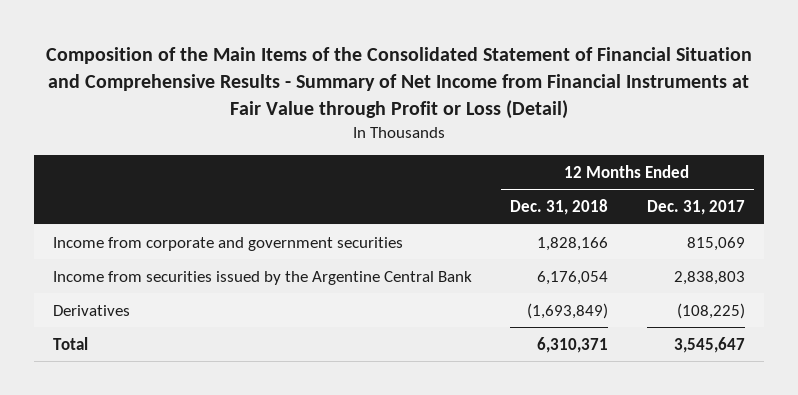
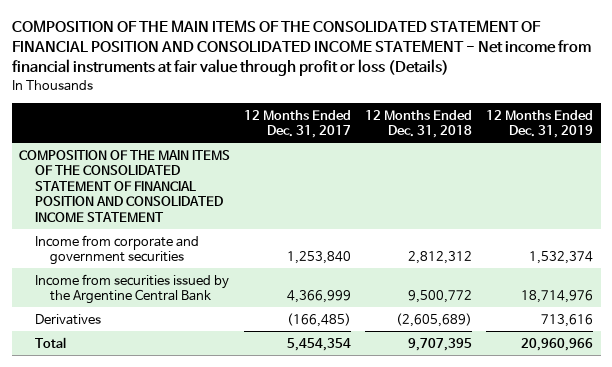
[45,47,752,119] Composition of the Main Items of the Consolidated Statement of Financial Situation and Comprehensive Results - Summary of Net Income from Financial Instruments at Fair Value through Profit or Loss (Detail) -> [11,19,591,77] COMPOSITION OF THE MAIN ITEMS OF THE CONSOLIDATED STATEMENT OF FINANCIAL POSITION AND CONSOLIDATED INCOME STATEMENT - Net income from financial instruments at fair value through profit or loss (Details)
none -> [486,109,594,139] 12 Months Ended Dec. 31, 2019
none -> [18,149,230,223] COMPOSITION OF THE MAIN ITEMS OF THE CONSOLIDATED STATEMENT OF FINANCIAL POSITION AND CONSOLIDATED INCOME STATEMENT
[537,236,609,251] 1,828,166 -> [408,251,473,265] 2,812,312
[686,236,745,251] 815,069 -> [286,251,351,265] 1,253,840
[537,270,609,285] 6,176,054 -> [408,290,473,304] 9,500,772
[673,270,745,285] 2,838,803 -> [286,290,351,304] 4,366,999
[527,302,609,319] (1,693,849) -> [396,312,473,327] (2,605,689)
[676,302,745,319] (108,225) -> [286,312,351,327] (166,485)
[537,336,609,353] 6,310,371 -> [408,337,473,351] 9,707,395
[673,336,745,353] 3,545,647 -> [286,337,351,351] 5,454,354

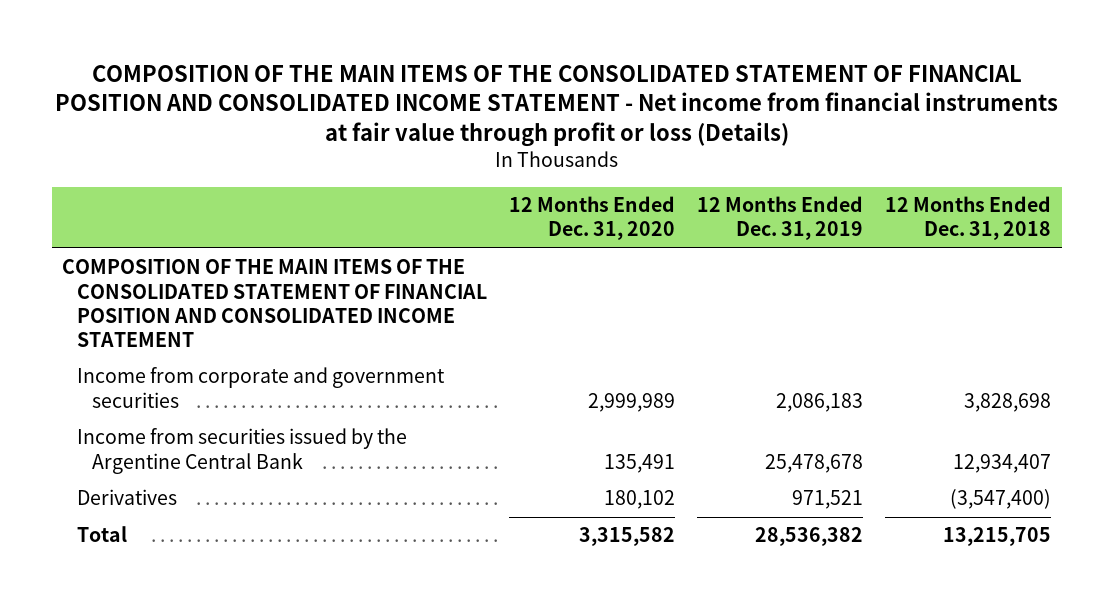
[243,109,351,139] 12 Months Ended Dec. 31, 2017 -> none
none -> [509,196,676,241] 12 Months Ended Dec. 31, 2020
[408,251,473,265] 2,812,312 -> [963,392,1051,412] 3,828,698
[529,251,594,265] 1,532,374 -> [775,392,863,412] 2,086,183
[408,290,473,304] 9,500,772 -> [952,453,1051,473] 12,934,407
[521,290,594,304] 18,714,976 -> [764,453,863,473] 25,478,678
[396,312,473,327] (2,605,689) -> [949,489,1051,510] (3,547,400)
[541,313,594,327] 713,616 -> [791,490,863,510] 971,521
[408,337,473,351] 9,707,395 -> [942,527,1051,547] 13,215,705
[521,337,594,351] 20,960,966 -> [754,527,863,547] 28,536,382

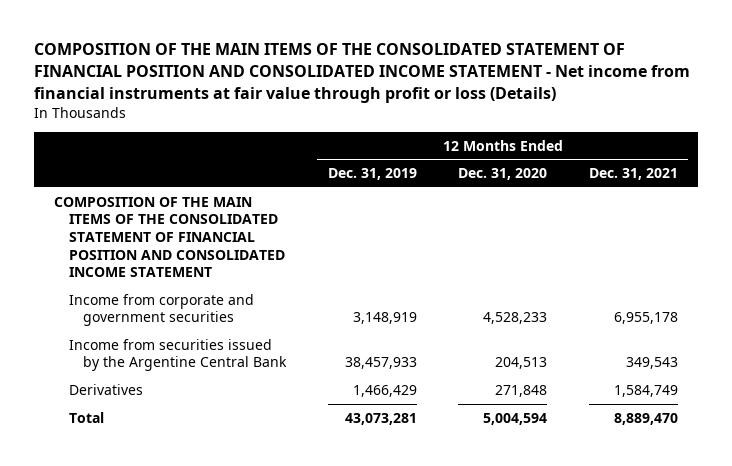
[884,196,1051,241] 12 Months Ended Dec. 31, 2018 -> none
none -> [588,168,678,181] Dec. 31, 2021
[588,392,676,412] 2,999,989 -> [483,312,548,325] 4,528,233
[775,392,863,412] 2,086,183 -> [352,312,417,325] 3,148,919
[604,453,676,473] 135,491 -> [495,357,548,370] 204,513
[764,453,863,473] 25,478,678 -> [344,357,417,370] 38,457,933
[604,490,676,510] 180,102 -> [495,384,548,397] 271,848
[791,490,863,510] 971,521 -> [352,384,417,397] 1,466,429
[579,527,676,547] 3,315,582 -> [483,412,548,425] 5,004,594
[754,527,863,547] 28,536,382 -> [344,412,417,425] 43,073,281

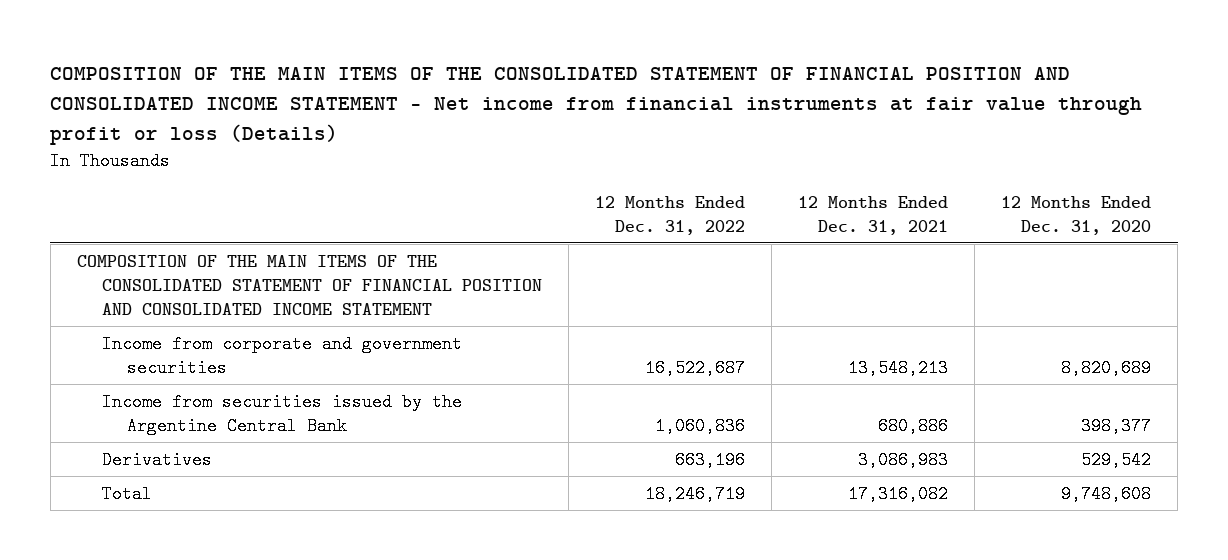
[327,168,417,181] Dec. 31, 2019 -> none
none -> [595,195,746,235] 12 Months Ended Dec. 31, 2022
[483,312,548,325] 4,528,233 -> [1061,358,1152,377] 8,820,689
[613,312,678,325] 6,955,178 -> [848,358,949,377] 13,548,213
[495,357,548,370] 204,513 -> [1081,416,1152,435] 398,377
[625,357,678,370] 349,543 -> [878,416,949,435] 680,886
[495,384,548,397] 271,848 -> [1081,450,1152,469] 529,542
[613,384,678,397] 1,584,749 -> [858,450,949,469] 3,086,983
[483,412,548,425] 5,004,594 -> [1061,484,1152,503] 9,748,608
[613,412,678,425] 8,889,470 -> [848,484,949,503] 17,316,082

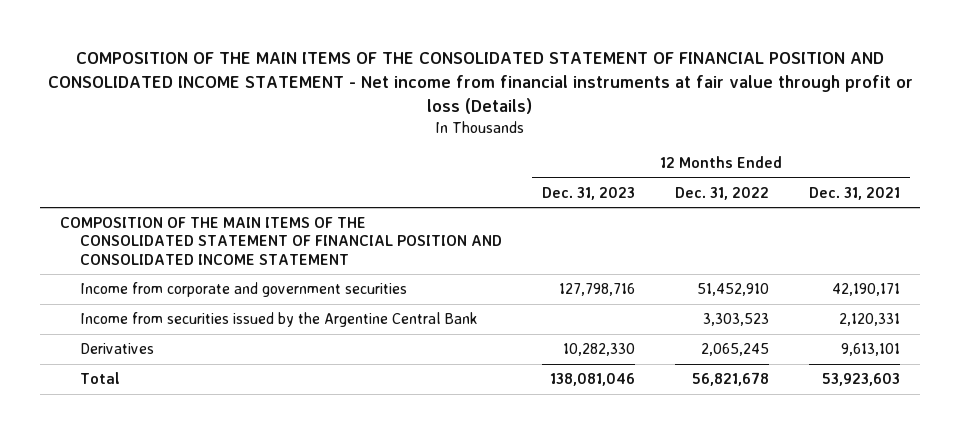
[1001,195,1152,235] 12 Months Ended Dec. 31, 2020 -> none
none -> [541,186,635,200] Dec. 31, 2023
[645,358,746,377] 16,522,687 -> [697,283,770,297] 51,452,910
[848,358,949,377] 13,548,213 -> [832,283,901,297] 42,190,171
[655,416,746,435] 1,060,836 -> [703,313,770,327] 3,303,523
[878,416,949,435] 680,886 -> [839,313,901,327] 2,120,331
[675,450,746,469] 663,196 -> [701,343,770,357] 2,065,245
[858,450,949,469] 3,086,983 -> [841,343,901,357] 9,613,101
[645,484,746,503] 18,246,719 -> [692,372,770,387] 56,821,678
[848,484,949,503] 17,316,082 -> [822,373,901,387] 53,923,603

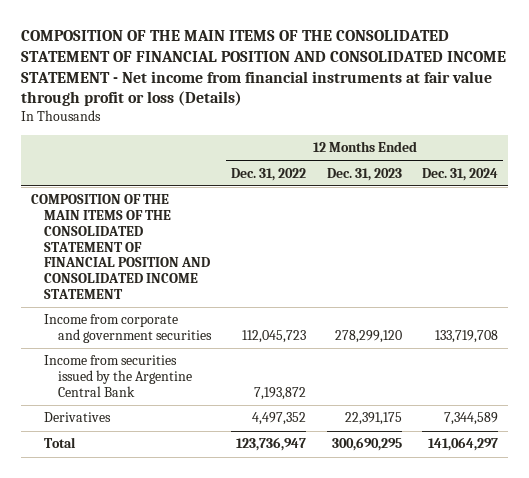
[809,186,901,200] Dec. 31, 2021 -> none
none -> [421,167,498,181] Dec. 31, 2024
[558,283,635,297] 127,798,716 -> [334,330,402,344] 278,299,120
[697,283,770,297] 51,452,910 -> [242,330,307,344] 112,045,723
[703,313,770,327] 3,303,523 -> [254,386,307,400] 7,193,872
[562,343,635,357] 10,282,330 -> [344,412,402,426] 22,391,175
[701,343,770,357] 2,065,245 -> [252,412,307,426] 4,497,352
[549,373,635,387] 138,081,046 -> [331,437,402,452] 300,690,295
[692,372,770,387] 56,821,678 -> [236,437,307,452] 123,736,947

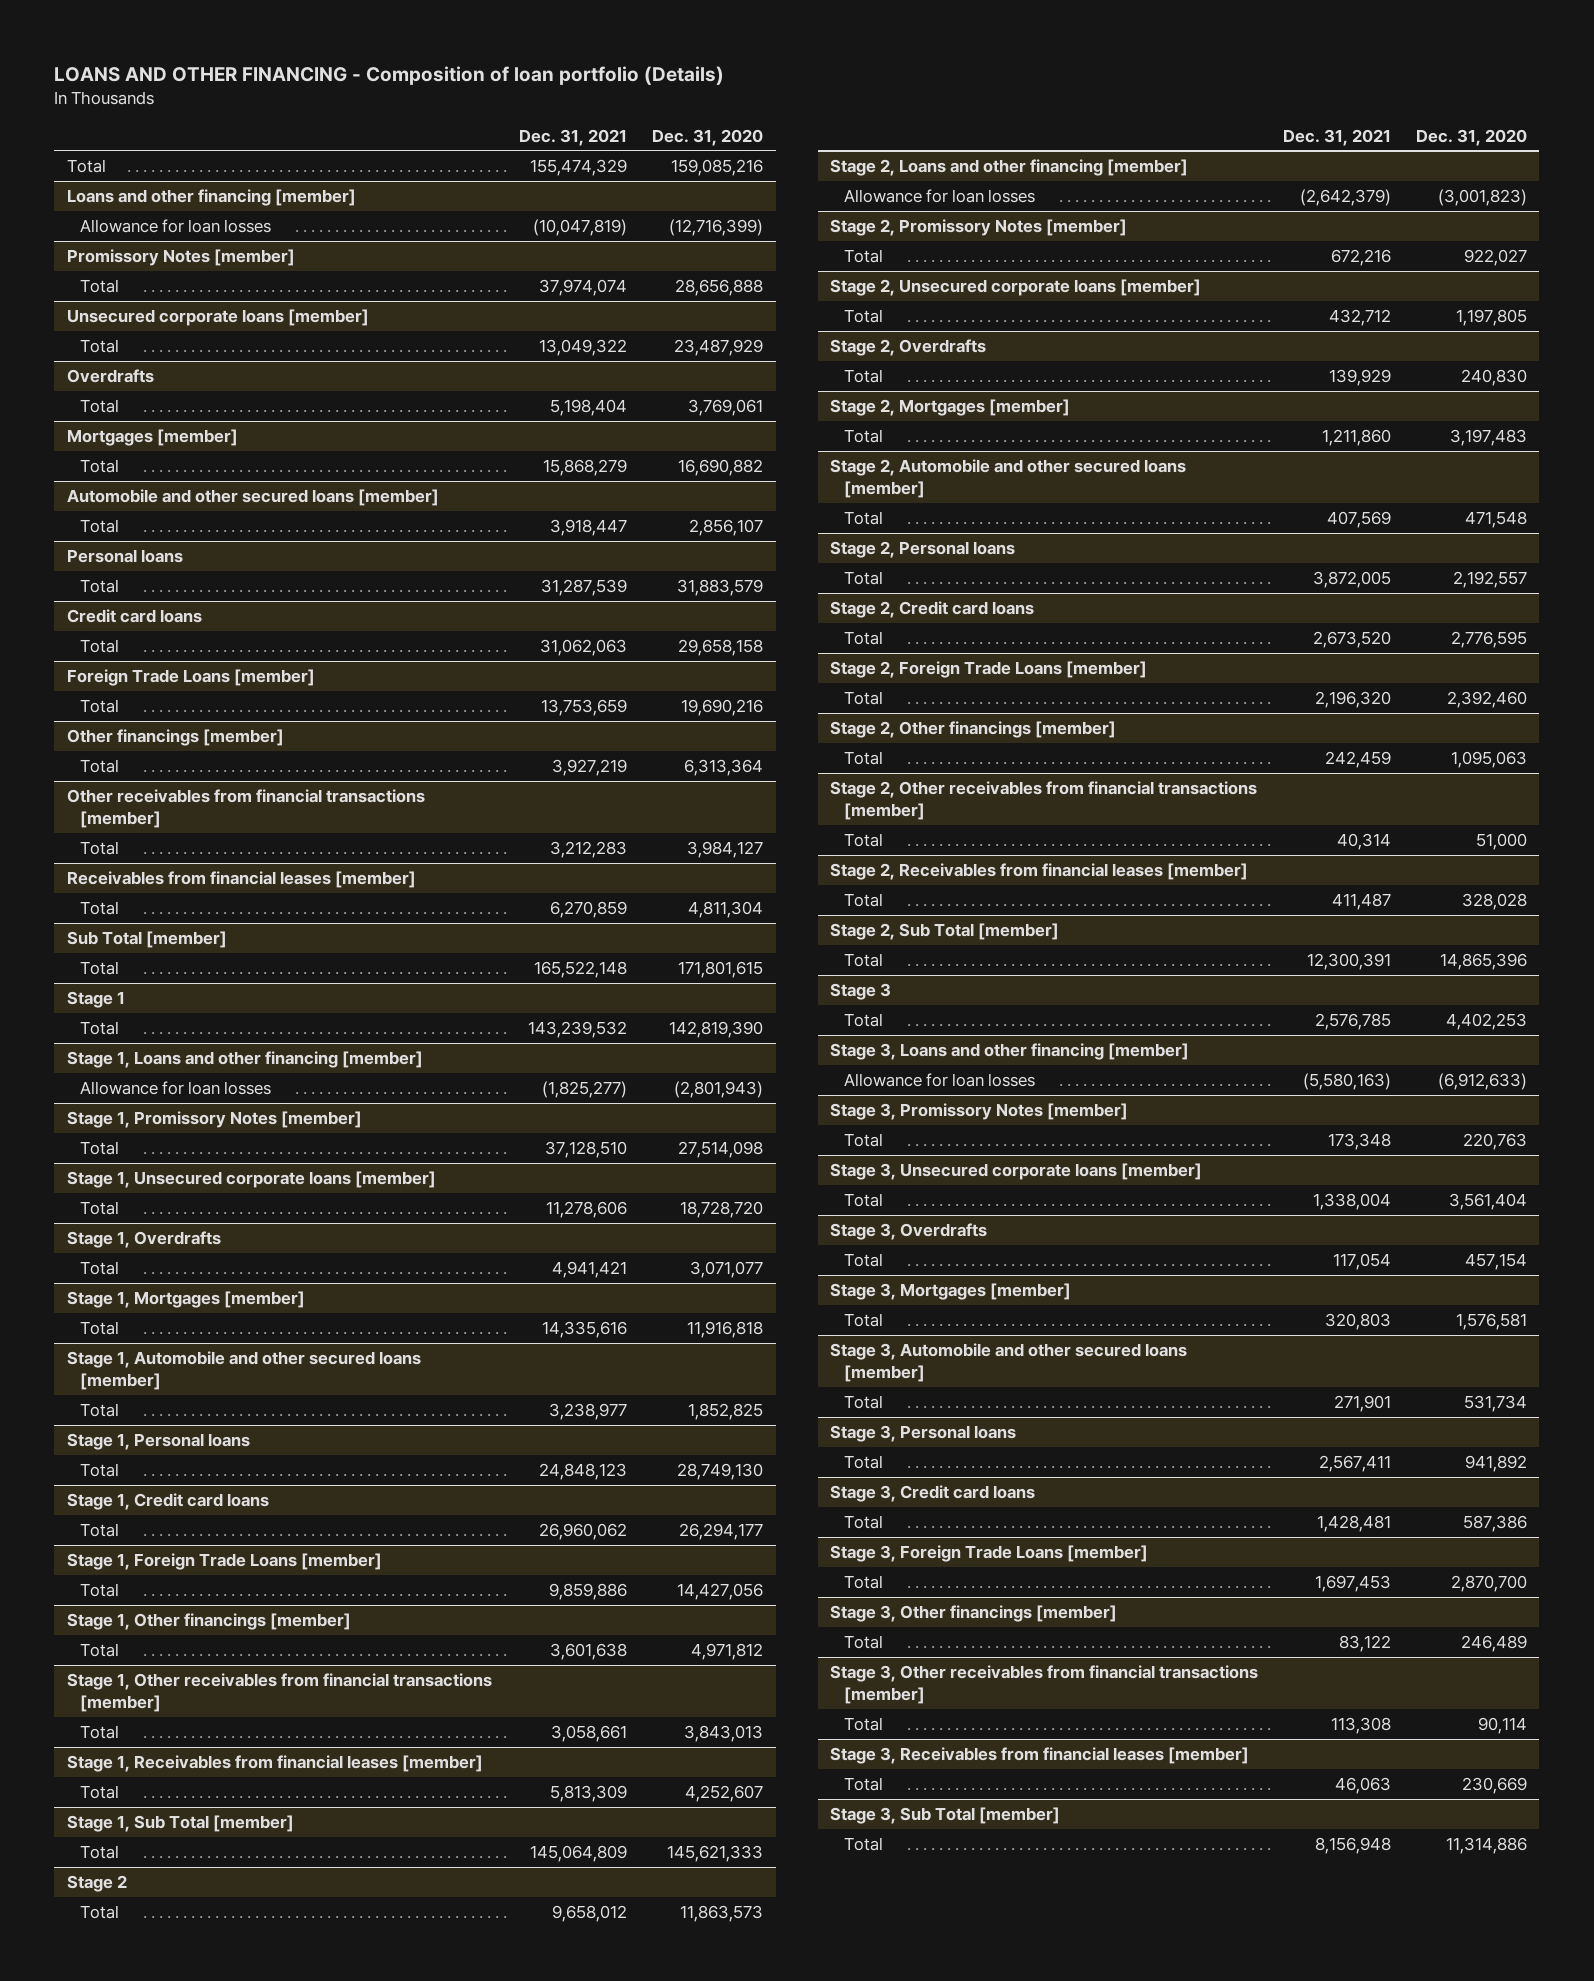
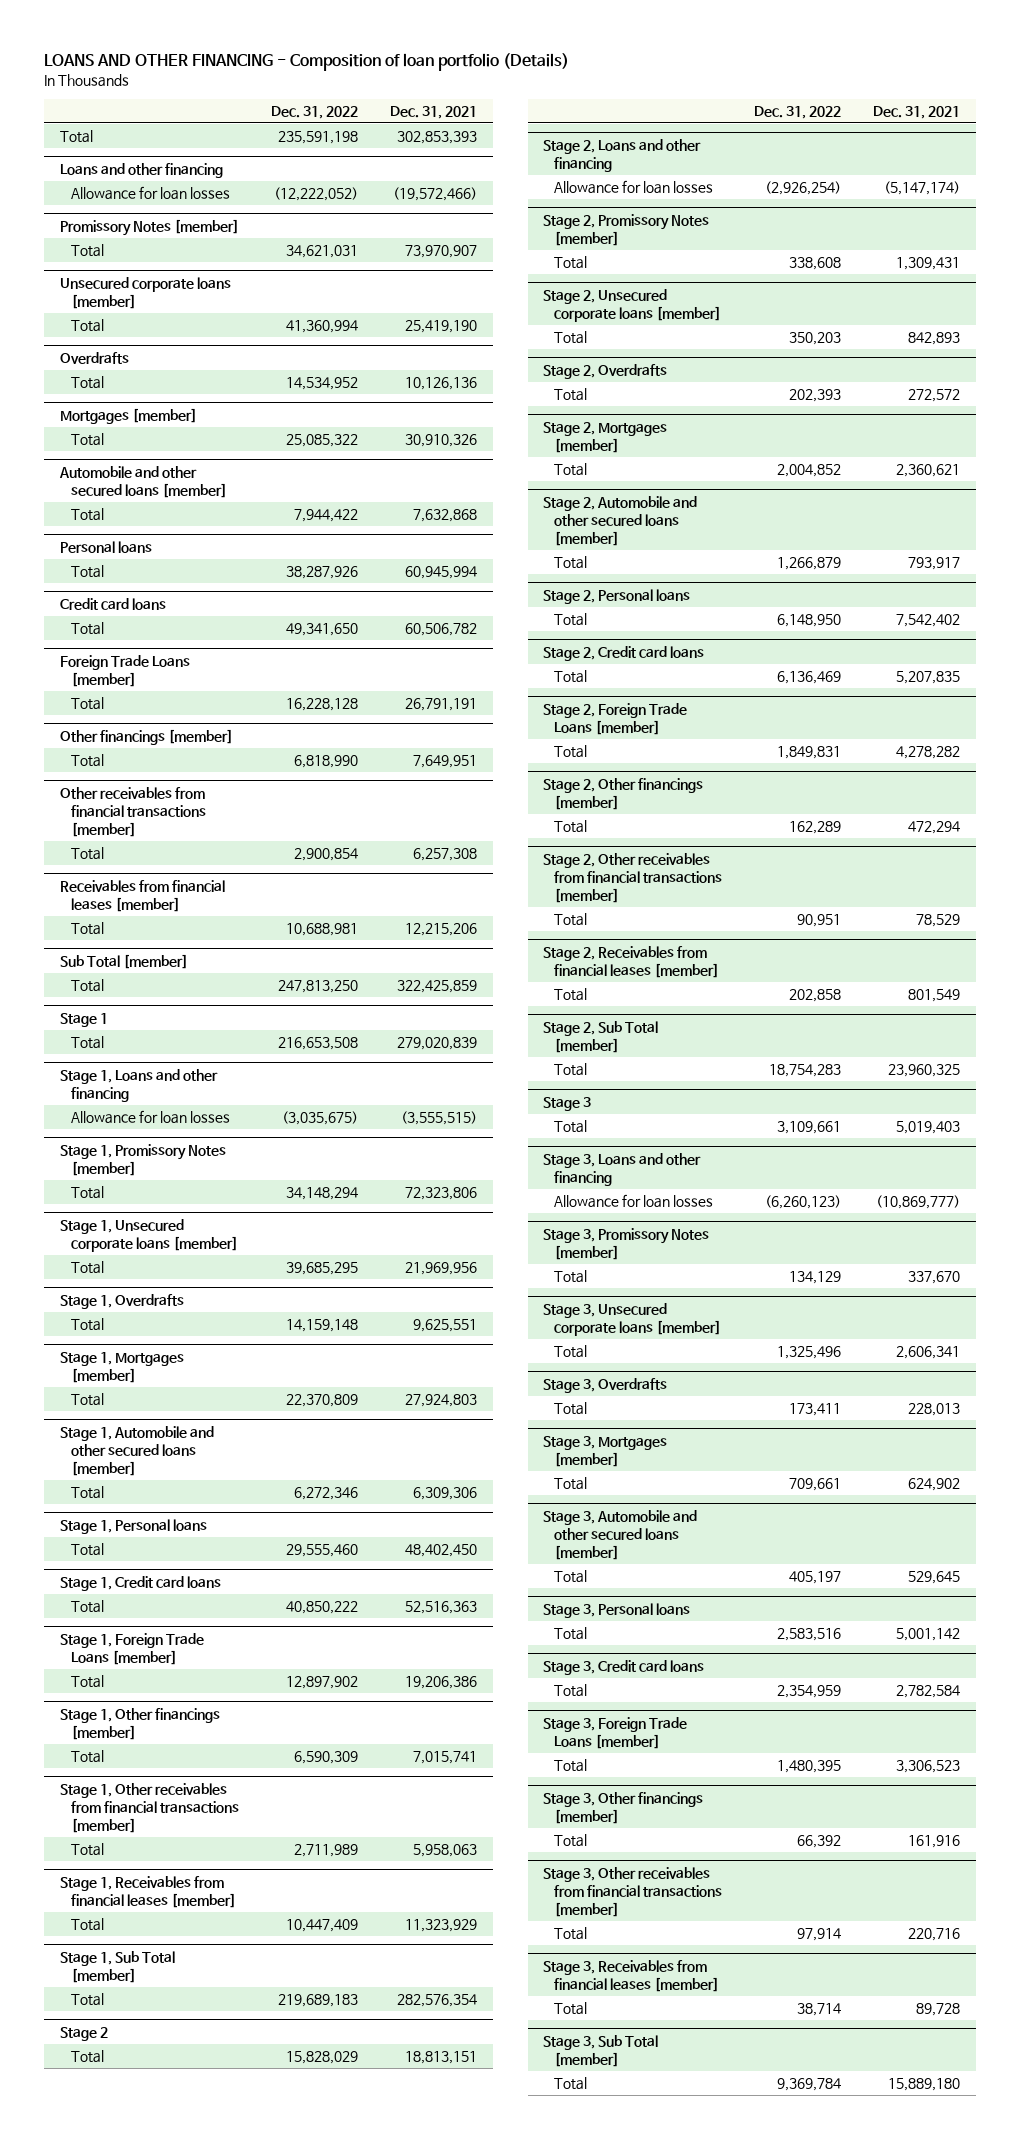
[652,128,764,146] Dec. 31, 2020 -> none
none -> [271,105,359,119] Dec. 31, 2022
[530,158,628,176] 155,474,329 -> [396,131,477,145] 302,853,393
[66,188,356,206] Loans and other financing [member] -> [60,163,224,179] Loans and other financing
[533,218,628,236] (10,047,819) -> [392,187,477,202] (19,572,466)
[539,278,628,296] 37,974,074 -> [404,245,477,259] 73,970,907
[539,338,628,356] 13,049,322 -> [404,320,477,334] 25,419,190
[550,398,628,416] 5,198,404 -> [404,377,477,391] 10,126,136
[543,458,628,476] 15,868,279 -> [404,434,477,448] 30,910,326
[550,518,628,536] 3,918,447 -> [412,509,477,523] 7,632,868
[541,578,628,596] 31,287,539 -> [404,566,477,580] 60,945,994
[540,638,628,656] 31,062,063 -> [404,623,477,637] 60,506,782
[541,698,628,716] 13,753,659 -> [404,698,477,712] 26,791,191
[552,758,628,776] 3,927,219 -> [412,755,477,769] 7,649,951
[550,840,628,858] 3,212,283 -> [412,848,477,862] 6,257,308
[550,900,628,918] 6,270,859 -> [404,923,477,937] 12,215,206
[534,960,628,978] 165,522,148 -> [396,980,477,994] 322,425,859
[528,1020,628,1038] 143,239,532 -> [396,1037,477,1051] 279,020,839
[66,1050,423,1068] Stage 1, Loans and other financing [member] -> [60,1069,219,1103] Stage 1, Loans and other financing
[542,1080,628,1098] (1,825,277) -> [400,1111,477,1126] (3,555,515)
[545,1140,628,1158] 37,128,510 -> [404,1187,477,1201] 72,323,806
[546,1200,628,1218] 11,278,606 -> [404,1262,477,1276] 21,969,956
[552,1260,628,1278] 4,941,421 -> [412,1319,477,1333] 9,625,551
[542,1320,628,1338] 14,335,616 -> [404,1394,477,1408] 27,924,803
[549,1402,628,1420] 3,238,977 -> [412,1487,477,1501] 6,309,306
[539,1462,628,1480] 24,848,123 -> [404,1544,477,1558] 48,402,450
[539,1522,628,1540] 26,960,062 -> [404,1601,477,1615] 52,516,363
[549,1582,628,1600] 9,859,886 -> [404,1676,477,1690] 19,206,386
[550,1642,628,1660] 3,601,638 -> [412,1751,477,1765] 7,015,741
[551,1724,628,1742] 3,058,661 -> [412,1844,477,1858] 5,958,063
[550,1784,628,1802] 5,813,309 -> [404,1919,477,1933] 11,323,929
[530,1844,628,1862] 145,064,809 -> [396,1994,477,2008] 282,576,354
[552,1904,628,1922] 9,658,012 -> [404,2051,477,2065] 18,813,151
[830,158,1189,176] Stage 2, Loans and other financing [member] -> [543,139,702,173] Stage 2, Loans and other financing
[1300,188,1392,206] (2,642,379) -> [884,181,961,196] (5,147,174)
[1331,248,1392,266] 672,216 -> [896,257,961,271] 1,309,431
[1329,308,1392,326] 432,712 -> [908,332,961,346] 842,893
[1329,368,1392,386] 139,929 -> [908,389,961,403] 272,572
[1322,428,1392,446] 1,211,860 -> [896,464,961,478] 2,360,621
[1327,510,1392,528] 407,569 -> [908,557,961,571] 793,917
[1313,570,1392,588] 3,872,005 -> [896,614,961,628] 7,542,402
[1313,630,1392,648] 2,673,520 -> [896,671,961,685] 5,207,835
[1315,690,1392,708] 2,196,320 -> [896,746,961,760] 4,278,282
[1325,750,1392,768] 242,459 -> [908,821,961,835] 472,294
[1337,832,1392,850] 40,314 -> [916,914,961,928] 78,529
[1332,892,1392,910] 411,487 -> [908,989,961,1003] 801,549
[1307,952,1392,970] 12,300,391 -> [888,1064,961,1078] 23,960,325
[1315,1012,1392,1030] 2,576,785 -> [896,1121,961,1135] 5,019,403
[830,1042,1190,1060] Stage 3, Loans and other financing [member] -> [543,1153,702,1187] Stage 3, Loans and other financing
[1303,1072,1392,1090] (5,580,163) -> [876,1195,961,1210] (10,869,777)
[1328,1132,1392,1150] 173,348 -> [908,1271,961,1285] 337,670
[1313,1192,1392,1210] 1,338,004 -> [896,1346,961,1360] 2,606,341
[1333,1252,1392,1270] 117,054 -> [908,1403,961,1417] 228,013
[1325,1312,1392,1330] 320,803 -> [908,1478,961,1492] 624,902
[1334,1394,1392,1412] 271,901 -> [908,1571,961,1585] 529,645
[1319,1454,1392,1472] 2,567,411 -> [896,1628,961,1642] 5,001,142
[1317,1514,1392,1532] 1,428,481 -> [896,1685,961,1699] 2,782,584
[1315,1574,1392,1592] 1,697,453 -> [896,1760,961,1774] 3,306,523
[1339,1634,1392,1652] 83,122 -> [908,1835,961,1849] 161,916
[1331,1716,1392,1734] 113,308 -> [908,1928,961,1942] 220,716
[1335,1776,1392,1794] 46,063 -> [916,2003,961,2017] 89,728
[1315,1836,1392,1854] 8,156,948 -> [888,2078,961,2092] 15,889,180

